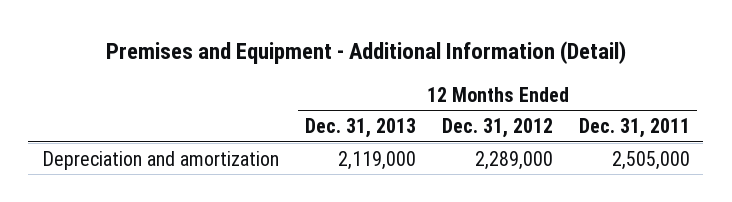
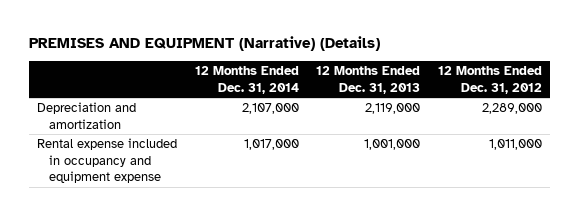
[105,41,626,65] Premises and Equipment - Additional Information (Detail) -> [28,36,380,52] PREMISES AND EQUIPMENT (Narrative) (Details)
[579,118,691,139] Dec. 31, 2011 -> none
none -> [194,66,299,94] 12 Months Ended Dec. 31, 2014
none -> [37,138,178,184] Rental expense included in occupancy and equipment expense

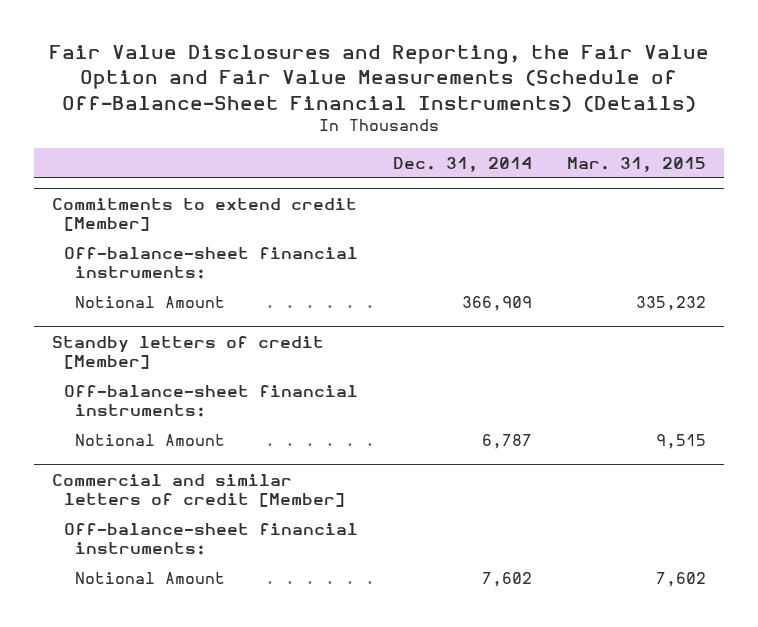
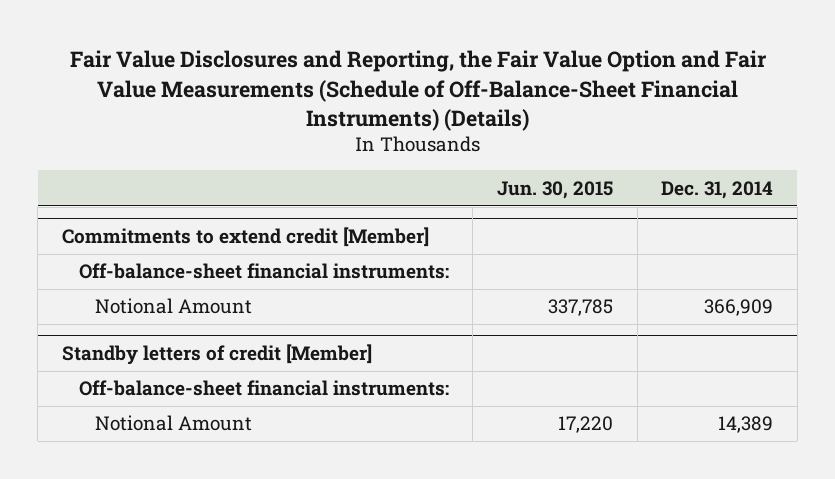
[567,156,707,172] Mar. 31, 2015 -> none
none -> [496,180,613,199] Jun. 30, 2015
[51,473,345,508] Commercial and similar letters of credit [Member] -> none
[63,523,358,556] Off-balance-sheet financial instruments: -> none
[75,572,226,585] Notional Amount -> none
[482,434,533,450] 6,787 -> [718,416,774,434] 14,389

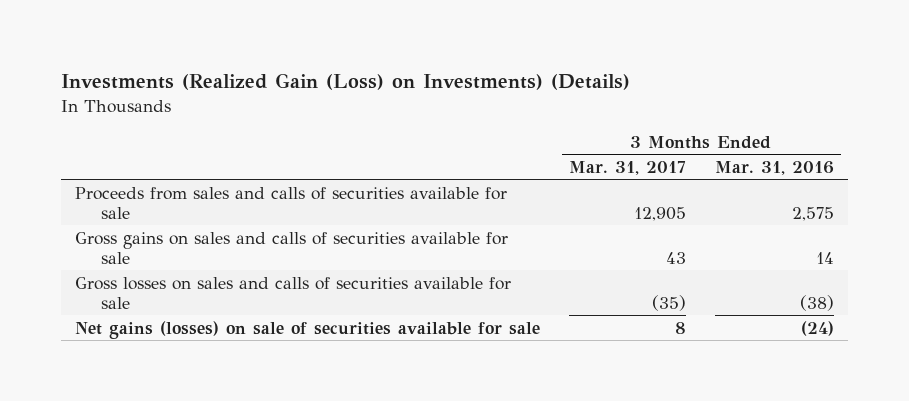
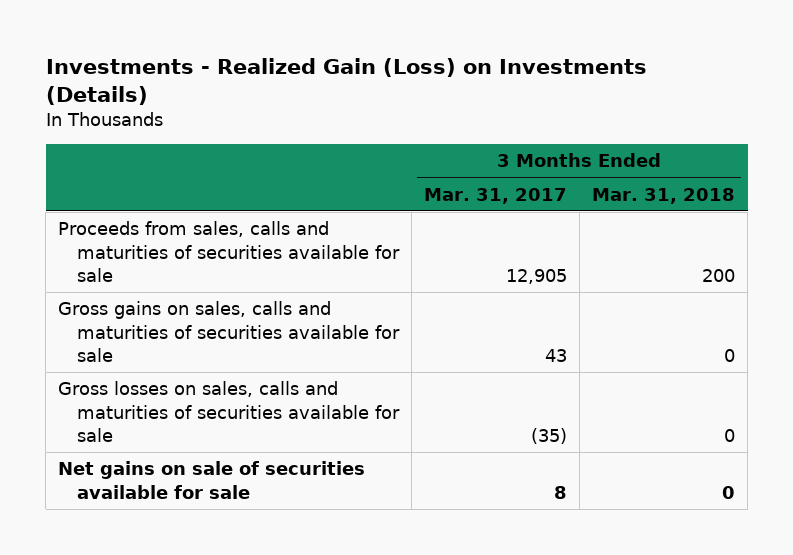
[60,72,630,90] Investments (Realized Gain (Loss) on Investments) (Details) -> [45,57,647,105] Investments - Realized Gain (Loss) on Investments (Details)
[714,160,834,175] Mar. 31, 2016 -> none
none -> [591,187,735,204] Mar. 31, 2018
[75,186,508,219] Proceeds from sales and calls of securities available for sale -> [58,221,400,282] Proceeds from sales, calls and maturities of securities available for sale
[75,231,509,264] Gross gains on sales and calls of securities available for sale -> [58,301,400,362] Gross gains on sales, calls and maturities of securities available for sale
[75,276,512,309] Gross losses on sales and calls of securities available for sale -> [58,381,400,442] Gross losses on sales, calls and maturities of securities available for sale
[75,320,541,339] Net gains (losses) on sale of securities available for sale -> [58,461,366,499] Net gains on sale of securities available for sale

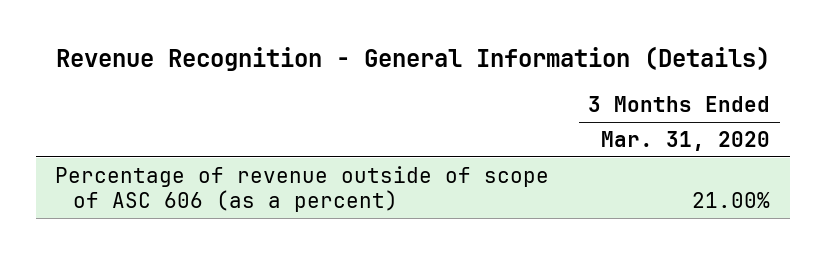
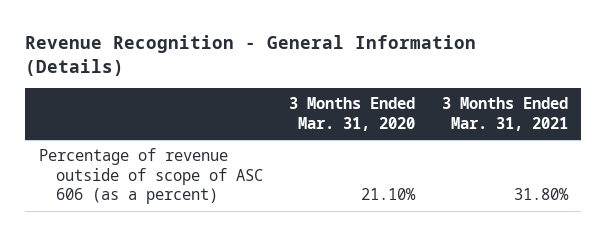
none -> [442,97,569,131] 3 Months Ended Mar. 31, 2021
[692,192,771,209] 21.00% -> [361,188,417,201] 21.10%

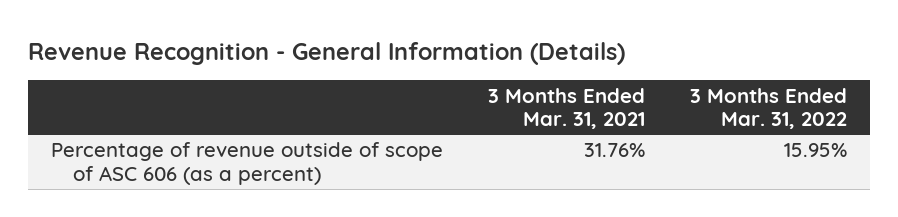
[289,97,416,131] 3 Months Ended Mar. 31, 2020 -> none
none -> [690,87,848,130] 3 Months Ended Mar. 31, 2022
[514,188,570,201] 31.80% -> [583,143,645,158] 31.76%

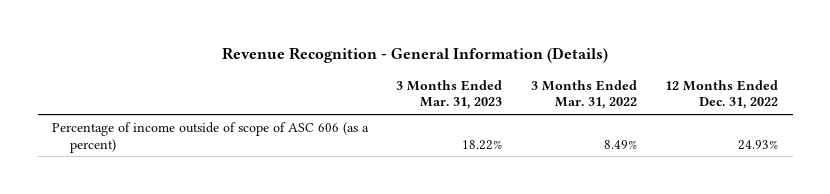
[487,87,645,130] 3 Months Ended Mar. 31, 2021 -> none
none -> [396,79,503,110] 3 Months Ended Mar. 31, 2023
none -> [665,79,779,110] 12 Months Ended Dec. 31, 2022
[50,142,443,186] Percentage of revenue outside of scope of ASC 606 (as a percent) -> [51,121,369,153] Percentage of income outside of scope of ASC 606 (as a percent)
[784,143,848,158] 15.95% -> [603,139,637,149] 8.49%

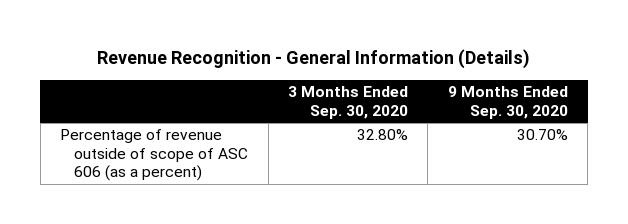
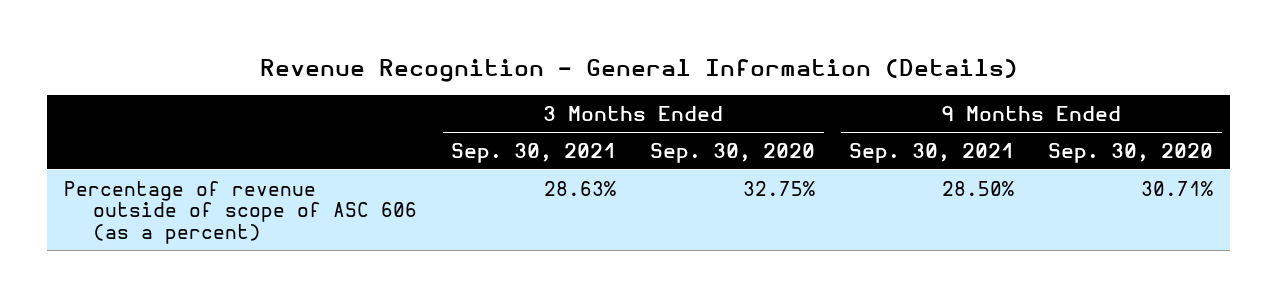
none -> [451,142,617,163] Sep. 30, 2021
none -> [849,142,1015,163] Sep. 30, 2021
[356,129,408,141] 32.80% -> [743,180,816,196] 32.75%
[516,129,568,141] 30.70% -> [1141,180,1214,196] 30.71%

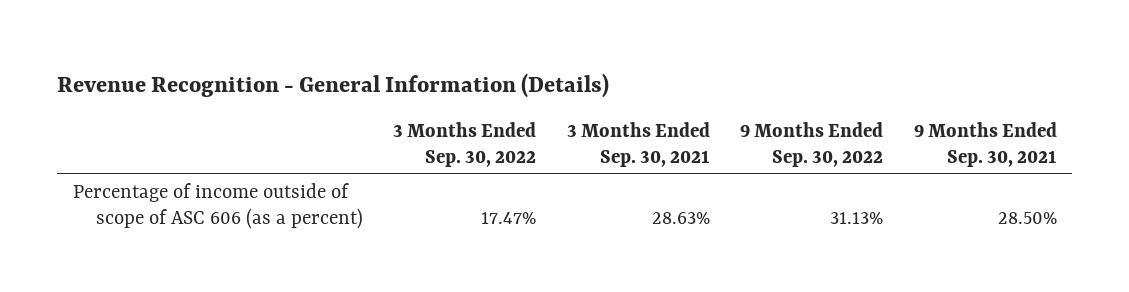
[650,142,816,163] Sep. 30, 2020 -> none
[1048,142,1214,163] Sep. 30, 2020 -> none
none -> [393,122,537,168] 3 Months Ended Sep. 30, 2022
none -> [740,122,884,168] 9 Months Ended Sep. 30, 2022
[64,180,418,245] Percentage of revenue outside of scope of ASC 606 (as a percent) -> [72,183,363,230] Percentage of income outside of scope of ASC 606 (as a percent)

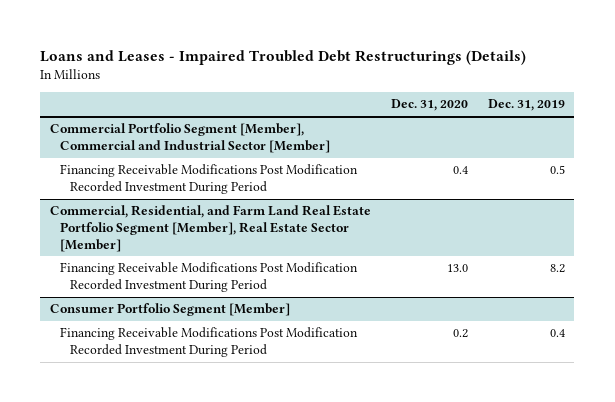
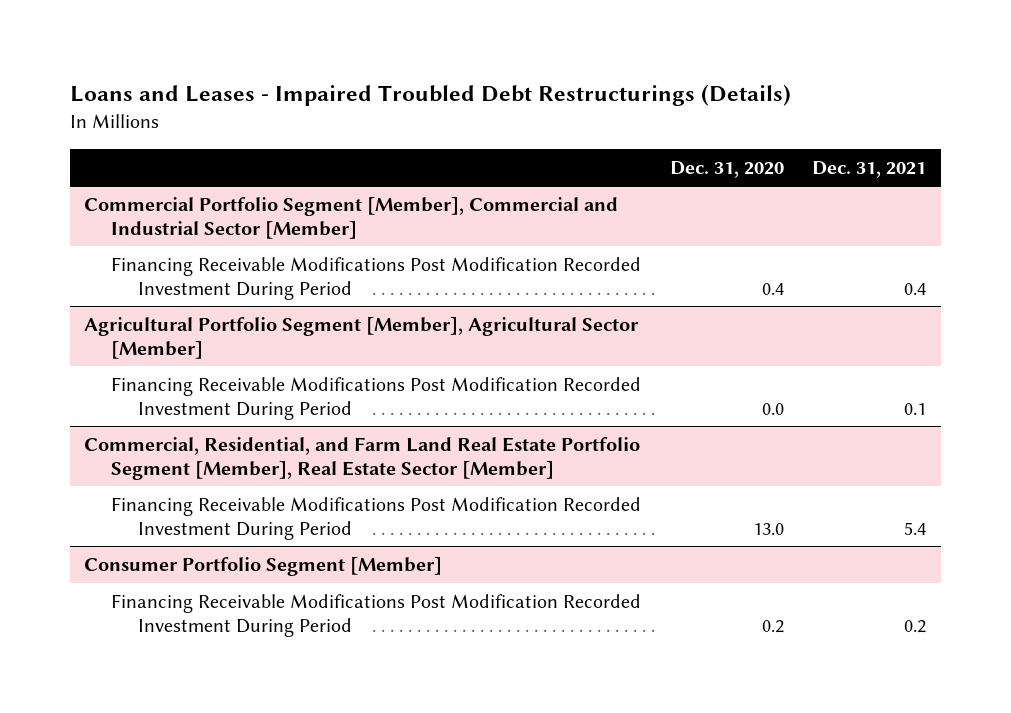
[487,99,565,112] Dec. 31, 2019 -> none
none -> [812,160,927,178] Dec. 31, 2021
none -> [84,316,640,359] Agricultural Portfolio Segment [Member], Agricultural Sector [Member]
none -> [111,376,642,420] Financing Receivable Modifications Post Modification Recorded Investment During Period

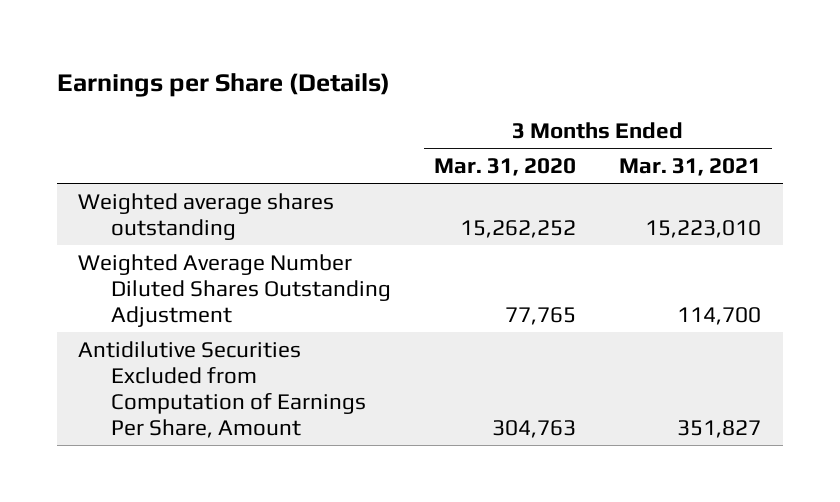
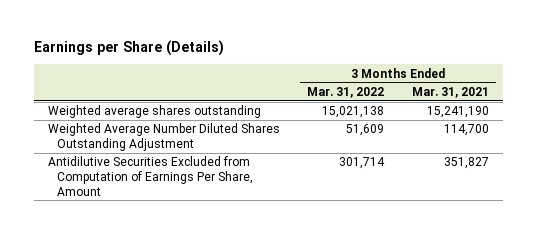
[434,158,577,177] Mar. 31, 2020 -> none
none -> [307,87,385,99] Mar. 31, 2022
[645,219,762,238] 15,223,010 -> [427,106,490,119] 15,241,190

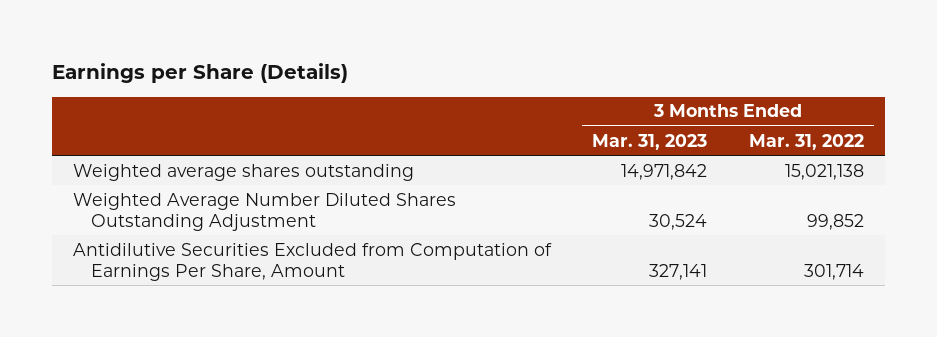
[412,87,490,99] Mar. 31, 2021 -> none
none -> [592,133,708,150] Mar. 31, 2023
[346,124,385,137] 51,609 -> [806,213,864,230] 99,852

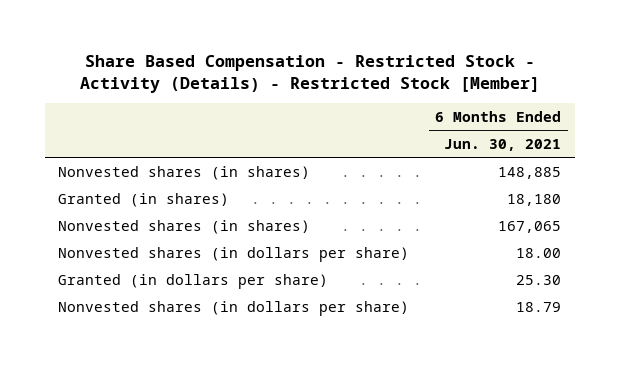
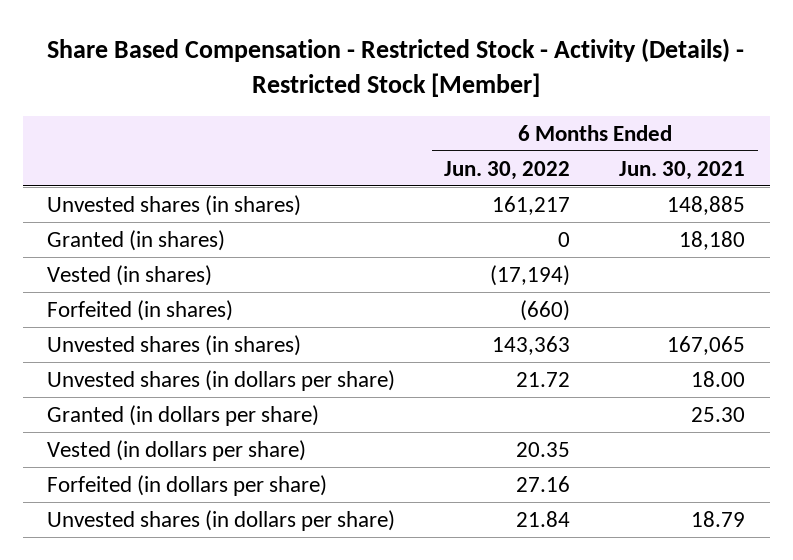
none -> [444,160,571,180] Jun. 30, 2022
[57,165,310,180] Nonvested shares (in shares) -> [47,194,302,216] Unvested shares (in shares)
none -> [47,264,213,286] Vested (in shares)
none -> [47,299,234,321] Forfeited (in shares)
[57,219,310,234] Nonvested shares (in shares) -> [47,334,302,356] Unvested shares (in shares)
[57,246,409,262] Nonvested shares (in dollars per share) -> [47,369,396,391] Unvested shares (in dollars per share)
none -> [47,439,307,461] Vested (in dollars per share)
none -> [47,474,328,496] Forfeited (in dollars per share)
[57,300,409,316] Nonvested shares (in dollars per share) -> [47,509,396,531] Unvested shares (in dollars per share)

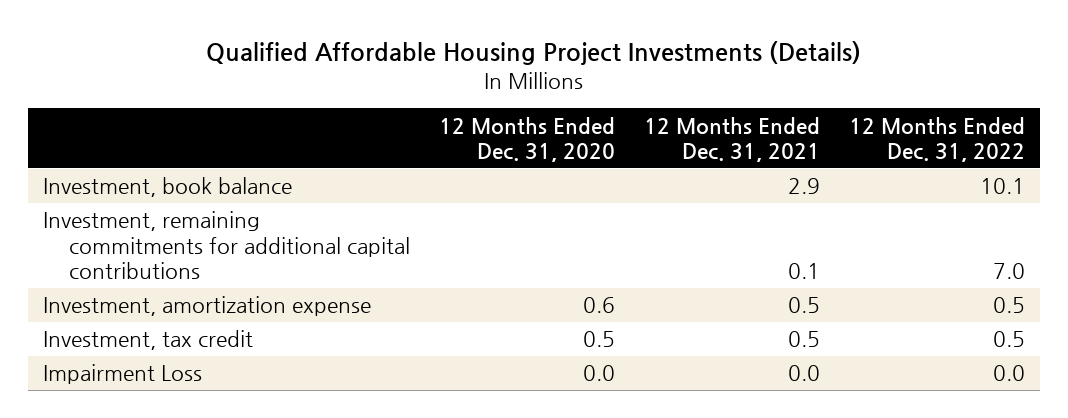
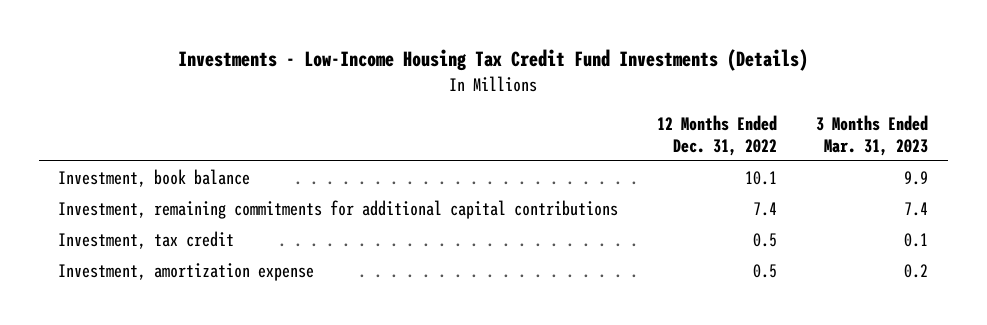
[205,41,861,66] Qualified Affordable Housing Project Investments (Details) -> [178,49,809,72] Investments - Low-Income Housing Tax Credit Fund Investments (Details)
[439,116,616,163] 12 Months Ended Dec. 31, 2020 -> none
[644,116,821,163] 12 Months Ended Dec. 31, 2021 -> none
none -> [816,115,929,156] 3 Months Ended Mar. 31, 2023
[993,263,1026,280] 7.0 -> [753,201,778,216] 7.4
[42,364,202,385] Impairment Loss -> none
[42,296,371,317] Investment, amortization expense -> [58,262,315,281] Investment, amortization expense

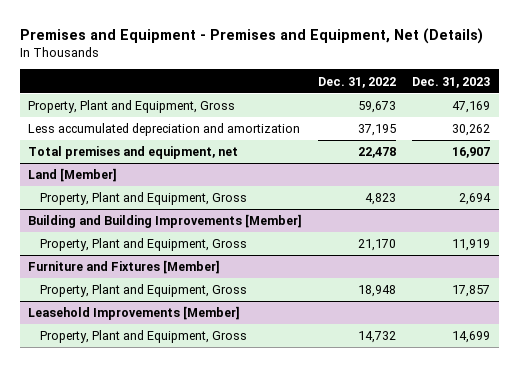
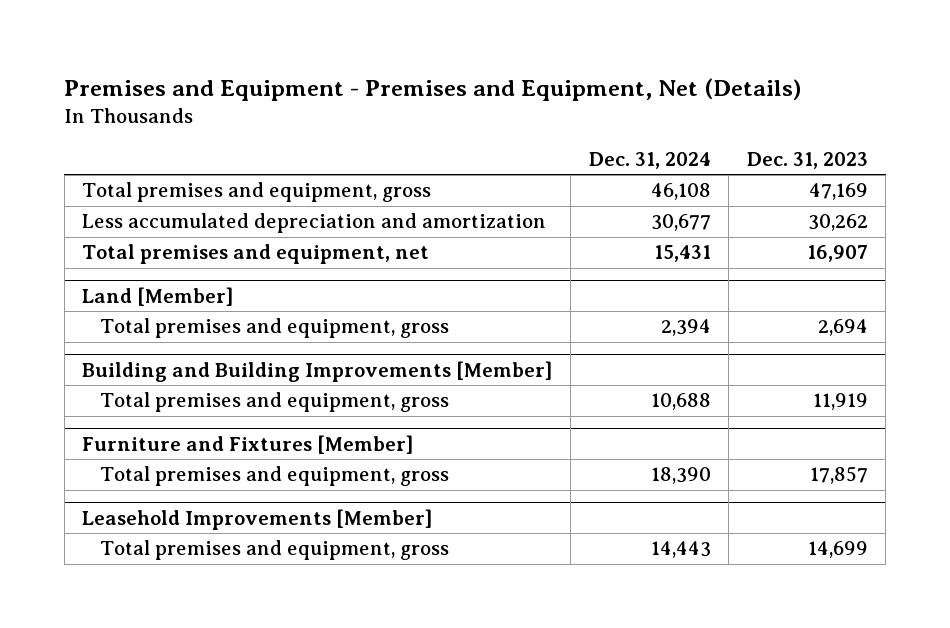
[318,76,397,88] Dec. 31, 2022 -> none
none -> [588,152,711,170] Dec. 31, 2024
[28,100,236,114] Property, Plant and Equipment, Gross -> [82,182,432,203] Total premises and equipment, gross
[39,192,247,206] Property, Plant and Equipment, Gross -> [99,318,449,339] Total premises and equipment, gross
[39,238,247,252] Property, Plant and Equipment, Gross -> [99,392,449,413] Total premises and equipment, gross
[39,284,247,298] Property, Plant and Equipment, Gross -> [99,466,449,487] Total premises and equipment, gross
[39,330,247,344] Property, Plant and Equipment, Gross -> [99,540,449,561] Total premises and equipment, gross

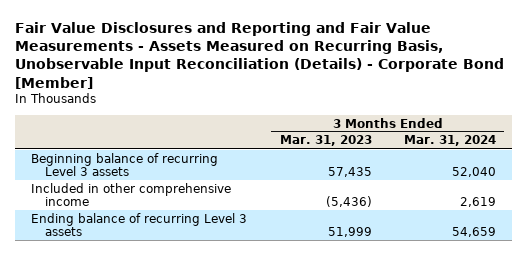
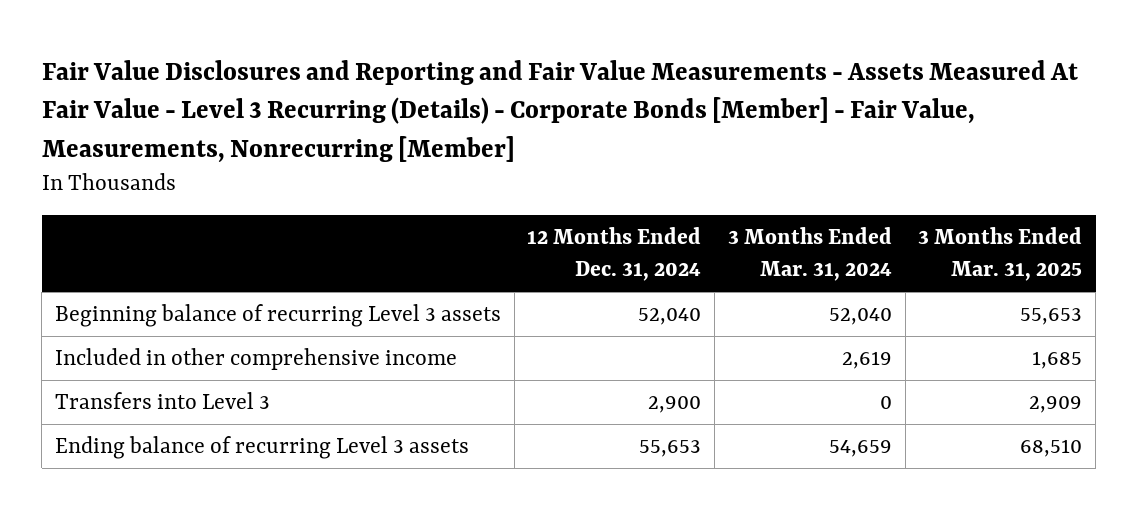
[14,21,504,89] Fair Value Disclosures and Reporting and Fair Value Measurements - Assets Measured on Recurring Basis, Unobservable Input Reconciliation (Details) - Corporate Bond [Member] -> [41,60,1078,163] Fair Value Disclosures and Reporting and Fair Value Measurements - Assets Measured At Fair Value - Level 3 Recurring (Details) - Corporate Bonds [Member] - Fair Value, Measurements, Nonrecurring [Member]
[279,135,372,147] Mar. 31, 2023 -> none
none -> [527,227,702,282] 12 Months Ended Dec. 31, 2024
none -> [918,227,1083,282] 3 Months Ended Mar. 31, 2025
none -> [54,392,270,410] Transfers into Level 3

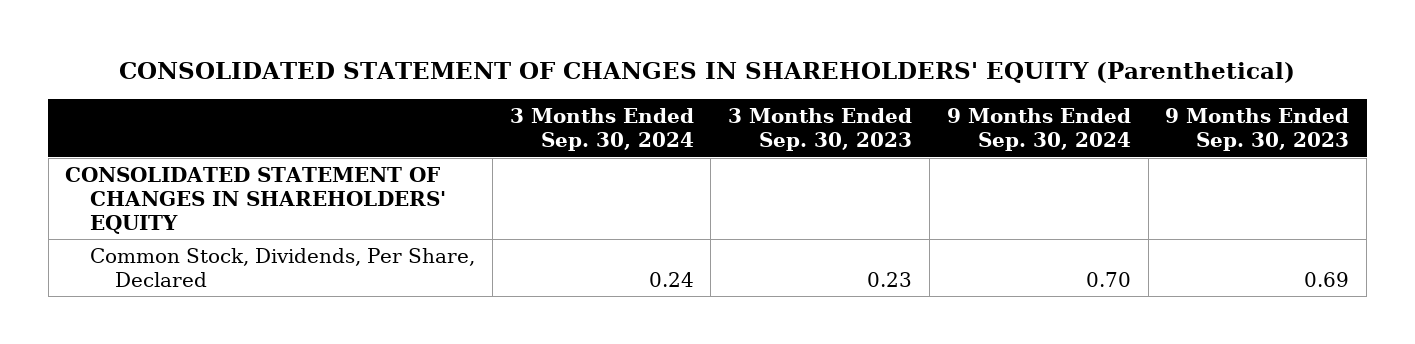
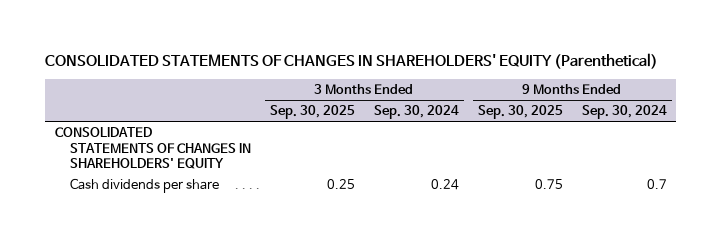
[119,62,1296,84] CONSOLIDATED STATEMENT OF CHANGES IN SHAREHOLDERS' EQUITY (Parenthetical) -> [45,52,659,69] CONSOLIDATED STATEMENTS OF CHANGES IN SHAREHOLDERS' EQUITY (Parenthetical)
[728,108,913,152] 3 Months Ended Sep. 30, 2023 -> none
[1165,108,1350,152] 9 Months Ended Sep. 30, 2023 -> none
none -> [269,105,355,120] Sep. 30, 2025
none -> [477,105,563,120] Sep. 30, 2025
[65,167,447,234] CONSOLIDATED STATEMENT OF CHANGES IN SHAREHOLDERS' EQUITY -> [54,127,251,170] CONSOLIDATED STATEMENTS OF CHANGES IN SHAREHOLDERS' EQUITY
[90,248,476,287] Common Stock, Dividends, Per Share, Declared -> [69,178,219,194] Cash dividends per share
[1085,271,1131,287] 0.70 -> [646,179,667,190] 0.7

